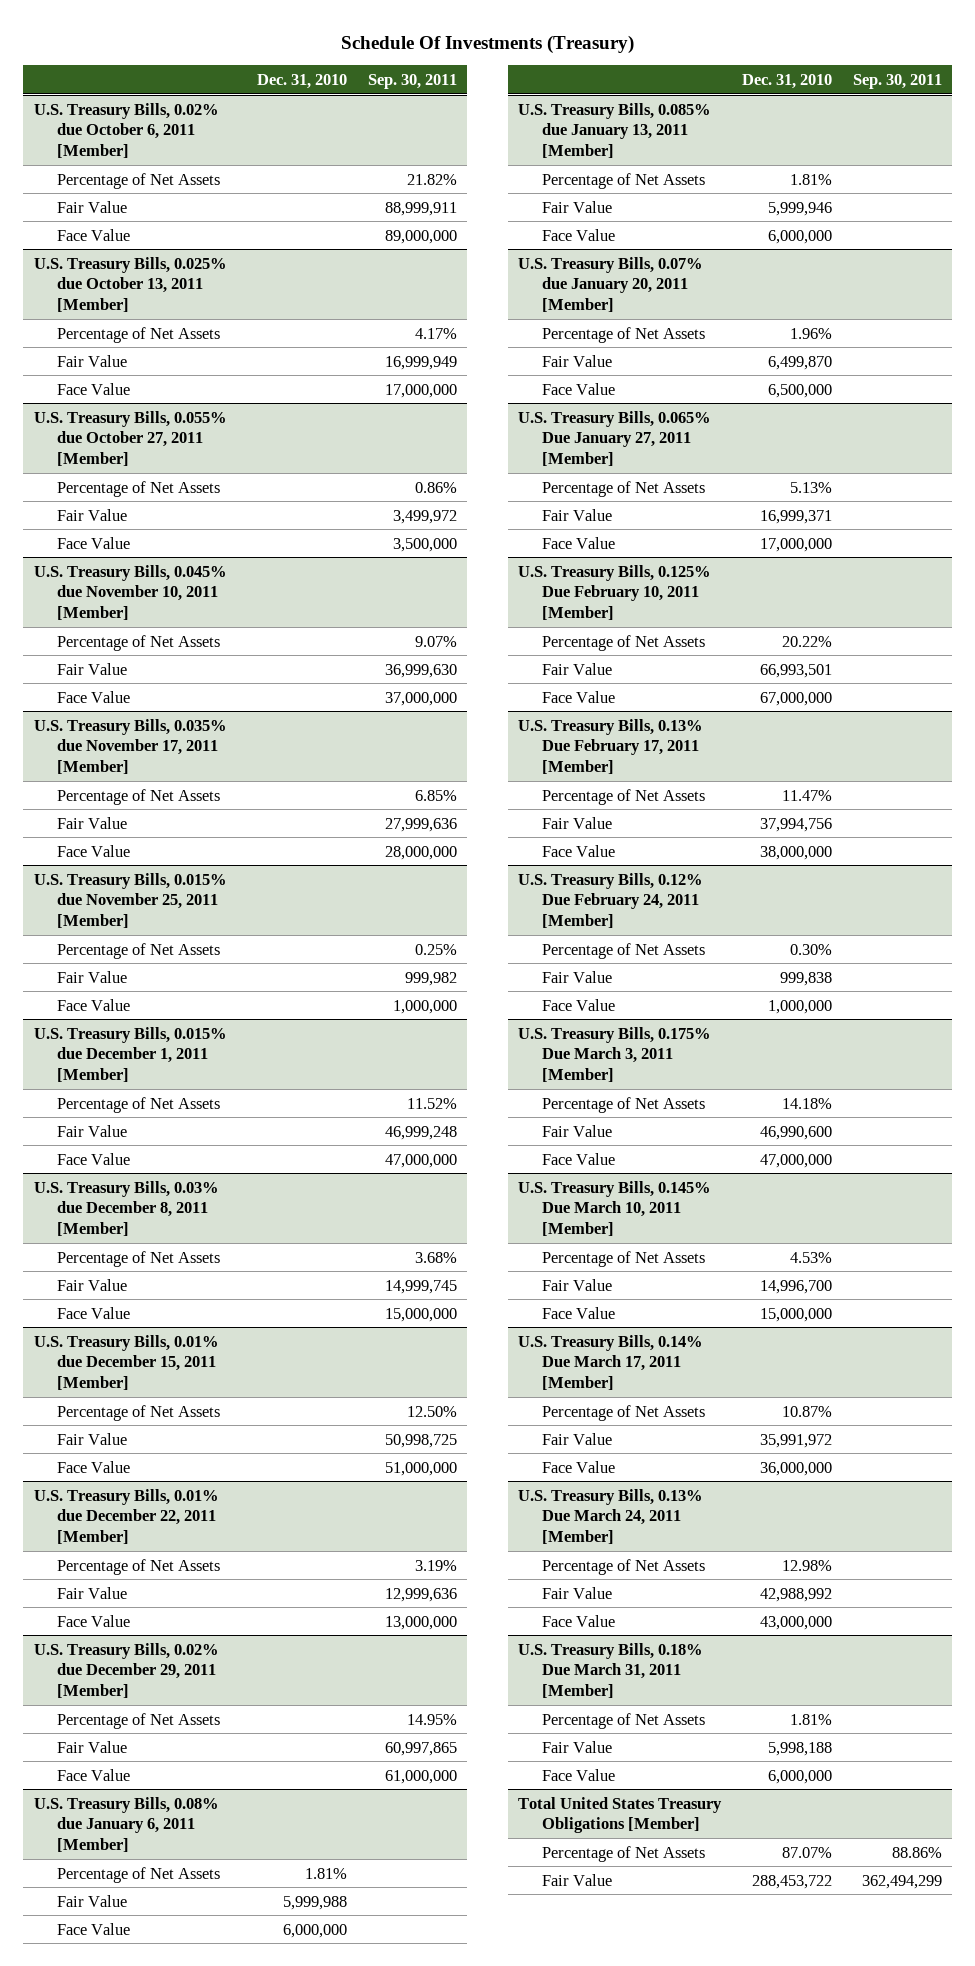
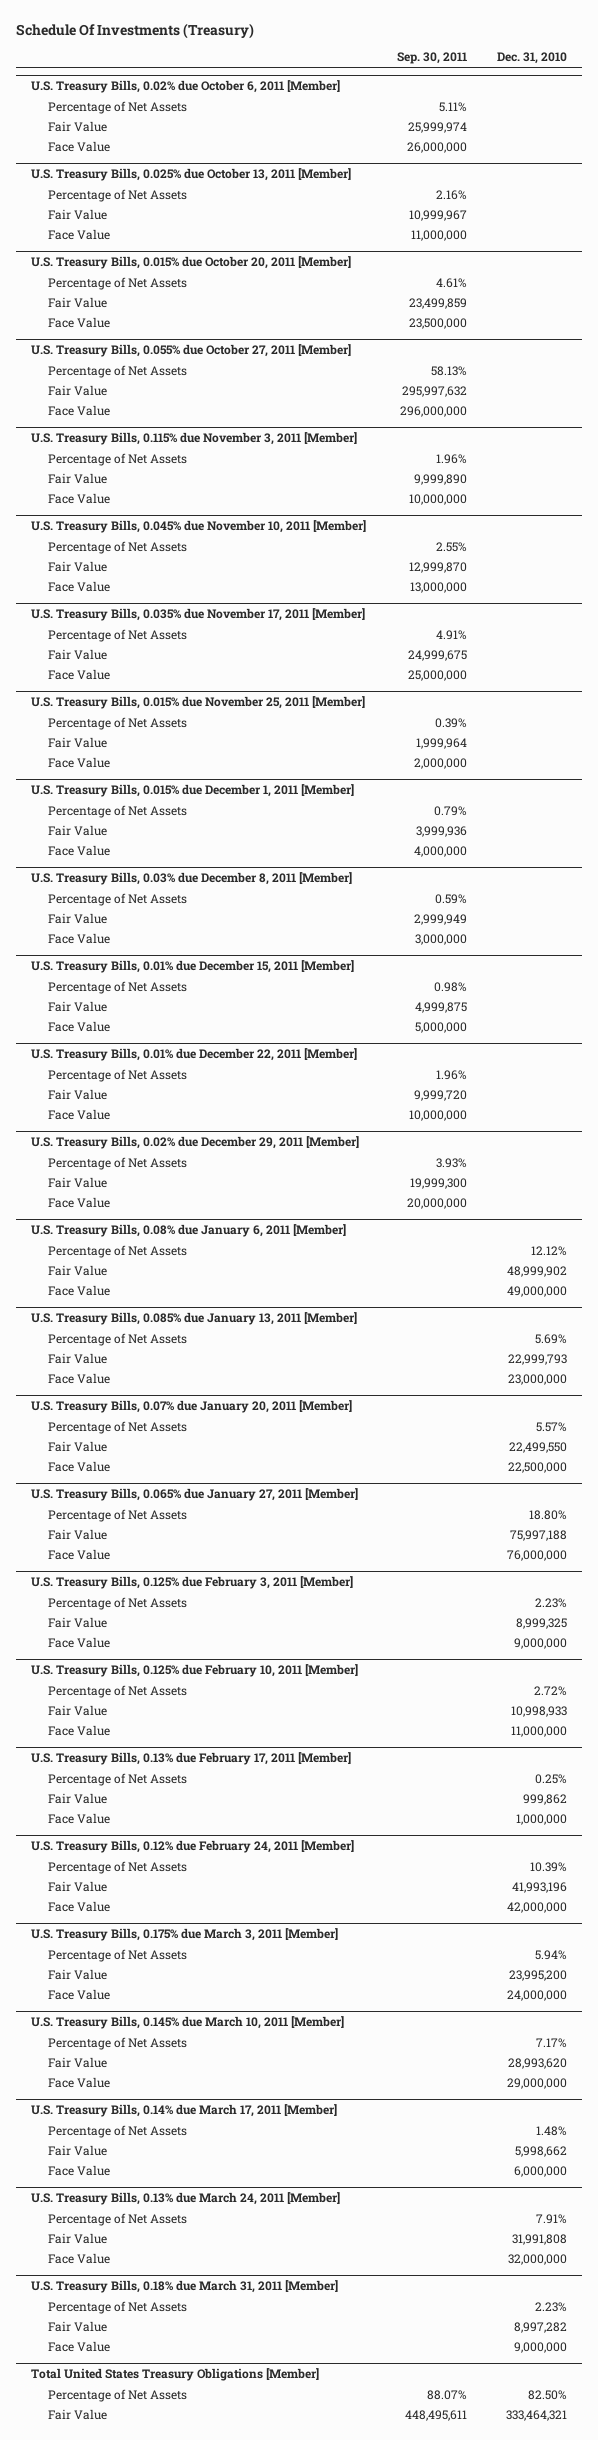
[406,173,457,185] 21.82% -> [438,101,467,112] 5.11%
[384,201,457,216] 88,999,911 -> [407,121,467,133] 25,999,974
[384,229,457,244] 89,000,000 -> [406,141,467,153] 26,000,000
[414,327,457,339] 4.17% -> [435,189,467,200] 2.16%
[384,355,457,370] 16,999,949 -> [408,209,467,221] 10,999,967
[384,383,457,398] 17,000,000 -> [410,229,467,241] 11,000,000
none -> [31,255,352,269] U.S. Treasury Bills, 0.015% due October 20, 2011 [Member]
none -> [47,276,187,290] Percentage of Net Assets
none -> [47,296,107,308] Fair Value
none -> [47,316,110,328] Face Value
[414,481,457,493] 0.86% -> [430,365,467,376] 58.13%
[392,509,457,524] 3,499,972 -> [401,385,467,397] 295,997,632
[392,537,457,552] 3,500,000 -> [399,405,467,417] 296,000,000
none -> [31,431,358,445] U.S. Treasury Bills, 0.115% due November 3, 2011 [Member]
none -> [47,452,187,466] Percentage of Net Assets
none -> [47,472,107,484] Fair Value
none -> [47,492,110,504] Face Value
[414,635,457,647] 9.07% -> [435,541,467,552] 2.55%
[384,663,457,678] 36,999,630 -> [408,561,467,573] 12,999,870
[384,691,457,706] 37,000,000 -> [409,581,467,593] 13,000,000
[414,789,457,801] 6.85% -> [435,629,467,640] 4.91%
[384,817,457,832] 27,999,636 -> [407,649,467,661] 24,999,675
[384,845,457,860] 28,000,000 -> [407,669,467,681] 25,000,000
[414,943,457,955] 0.25% -> [434,717,467,728] 0.39%
[404,971,457,986] 999,982 -> [415,737,467,749] 1,999,964
[392,999,457,1014] 1,000,000 -> [413,757,467,769] 2,000,000
[406,1097,457,1109] 11.52% -> [433,805,467,816] 0.79%
[384,1125,457,1140] 46,999,248 -> [415,825,467,837] 3,999,936
[384,1153,457,1168] 47,000,000 -> [413,845,467,857] 4,000,000
[414,1251,457,1263] 3.68% -> [434,893,467,904] 0.59%
[384,1279,457,1294] 14,999,745 -> [413,913,467,925] 2,999,949
[384,1307,457,1322] 15,000,000 -> [414,933,467,945] 3,000,000
[406,1405,457,1417] 12.50% -> [433,981,467,992] 0.98%
[384,1433,457,1448] 50,998,725 -> [414,1001,467,1013] 4,999,875
[384,1461,457,1476] 51,000,000 -> [414,1021,467,1033] 5,000,000
[414,1559,457,1571] 3.19% -> [435,1069,467,1080] 1.96%
[384,1587,457,1602] 12,999,636 -> [413,1089,467,1101] 9,999,720
[384,1615,457,1630] 13,000,000 -> [408,1109,467,1121] 10,000,000
[406,1713,457,1725] 14.95% -> [435,1157,467,1168] 3.93%
[384,1741,457,1756] 60,997,865 -> [409,1177,467,1189] 19,999,300
[384,1769,457,1784] 61,000,000 -> [406,1197,467,1209] 20,000,000
[305,1867,348,1879] 1.81% -> [531,1245,568,1256] 12.12%
[283,1895,348,1910] 5,999,988 -> [507,1265,568,1277] 48,999,902
[283,1923,348,1938] 6,000,000 -> [507,1285,568,1297] 49,000,000
[790,173,833,185] 1.81% -> [535,1333,568,1344] 5.69%
[768,201,833,216] 5,999,946 -> [508,1353,568,1365] 22,999,793
[768,229,833,244] 6,000,000 -> [508,1373,568,1385] 23,000,000
[790,327,833,339] 1.96% -> [536,1421,568,1432] 5.57%
[768,355,833,370] 6,499,870 -> [509,1441,568,1453] 22,499,550
[768,383,833,398] 6,500,000 -> [508,1461,568,1473] 22,500,000
[518,410,712,467] U.S. Treasury Bills, 0.065% Due January 27, 2011 [Member] -> [31,1487,359,1501] U.S. Treasury Bills, 0.065% due January 27, 2011 [Member]
[790,481,833,493] 5.13% -> [529,1509,568,1520] 18.80%
[760,509,833,524] 16,999,371 -> [510,1529,568,1541] 75,997,188
[760,537,833,552] 17,000,000 -> [507,1549,568,1561] 76,000,000
none -> [31,1575,354,1589] U.S. Treasury Bills, 0.125% due February 3, 2011 [Member]
none -> [47,1596,187,1610] Percentage of Net Assets
none -> [47,1616,107,1628] Fair Value
none -> [47,1636,110,1648] Face Value
[518,564,712,621] U.S. Treasury Bills, 0.125% Due February 10, 2011 [Member] -> [31,1663,359,1677] U.S. Treasury Bills, 0.125% due February 10, 2011 [Member]
[782,635,833,647] 20.22% -> [534,1685,568,1696] 2.72%
[760,663,833,678] 66,993,501 -> [511,1705,568,1717] 10,998,933
[760,691,833,706] 67,000,000 -> [511,1725,568,1737] 11,000,000
[518,718,704,775] U.S. Treasury Bills, 0.13% Due February 17, 2011 [Member] -> [31,1751,352,1765] U.S. Treasury Bills, 0.13% due February 17, 2011 [Member]
[782,789,833,801] 11.47% -> [535,1773,568,1784] 0.25%
[760,817,833,832] 37,994,756 -> [523,1793,568,1805] 999,862
[760,845,833,860] 38,000,000 -> [516,1813,568,1825] 1,000,000
[518,872,704,929] U.S. Treasury Bills, 0.12% Due February 24, 2011 [Member] -> [31,1839,355,1853] U.S. Treasury Bills, 0.12% due February 24, 2011 [Member]
[790,943,833,955] 0.30% -> [530,1861,568,1872] 10.39%
[780,971,833,986] 999,838 -> [512,1881,568,1893] 41,993,196
[768,999,833,1014] 1,000,000 -> [507,1901,568,1913] 42,000,000
[518,1026,712,1083] U.S. Treasury Bills, 0.175% Due March 3, 2011 [Member] -> [31,1927,339,1941] U.S. Treasury Bills, 0.175% due March 3, 2011 [Member]
[782,1097,833,1109] 14.18% -> [535,1949,568,1960] 5.94%
[760,1125,833,1140] 46,990,600 -> [509,1969,568,1981] 23,995,200
[760,1153,833,1168] 47,000,000 -> [507,1989,568,2001] 24,000,000
[518,1180,712,1237] U.S. Treasury Bills, 0.145% Due March 10, 2011 [Member] -> [31,2015,345,2029] U.S. Treasury Bills, 0.145% due March 10, 2011 [Member]
[790,1251,833,1263] 4.53% -> [536,2037,568,2048] 7.17%
[760,1279,833,1294] 14,996,700 -> [508,2057,568,2069] 28,993,620
[760,1307,833,1322] 15,000,000 -> [507,2077,568,2089] 29,000,000
[518,1334,704,1391] U.S. Treasury Bills, 0.14% Due March 17, 2011 [Member] -> [31,2103,338,2117] U.S. Treasury Bills, 0.14% due March 17, 2011 [Member]
[782,1405,833,1417] 10.87% -> [536,2125,568,2136] 1.48%
[760,1433,833,1448] 35,991,972 -> [515,2145,568,2157] 5,998,662
[760,1461,833,1476] 36,000,000 -> [514,2165,568,2177] 6,000,000
[518,1488,704,1545] U.S. Treasury Bills, 0.13% Due March 24, 2011 [Member] -> [31,2191,341,2205] U.S. Treasury Bills, 0.13% due March 24, 2011 [Member]
[782,1559,833,1571] 12.98% -> [536,2213,568,2224] 7.91%
[760,1587,833,1602] 42,988,992 -> [512,2233,568,2245] 31,991,808
[760,1615,833,1630] 43,000,000 -> [508,2253,568,2265] 32,000,000
[518,1642,704,1699] U.S. Treasury Bills, 0.18% Due March 31, 2011 [Member] -> [31,2279,339,2293] U.S. Treasury Bills, 0.18% due March 31, 2011 [Member]
[790,1713,833,1725] 1.81% -> [535,2301,568,2312] 2.23%
[768,1741,833,1756] 5,998,188 -> [514,2321,568,2333] 8,997,282
[768,1769,833,1784] 6,000,000 -> [514,2341,568,2353] 9,000,000
[782,1846,833,1858] 87.07% -> [528,2389,568,2400] 82.50%
[891,1846,942,1858] 88.86% -> [426,2389,467,2400] 88.07%
[752,1874,833,1889] 288,453,722 -> [506,2409,568,2421] 333,464,321
[861,1874,942,1889] 362,494,299 -> [404,2409,467,2421] 448,495,611

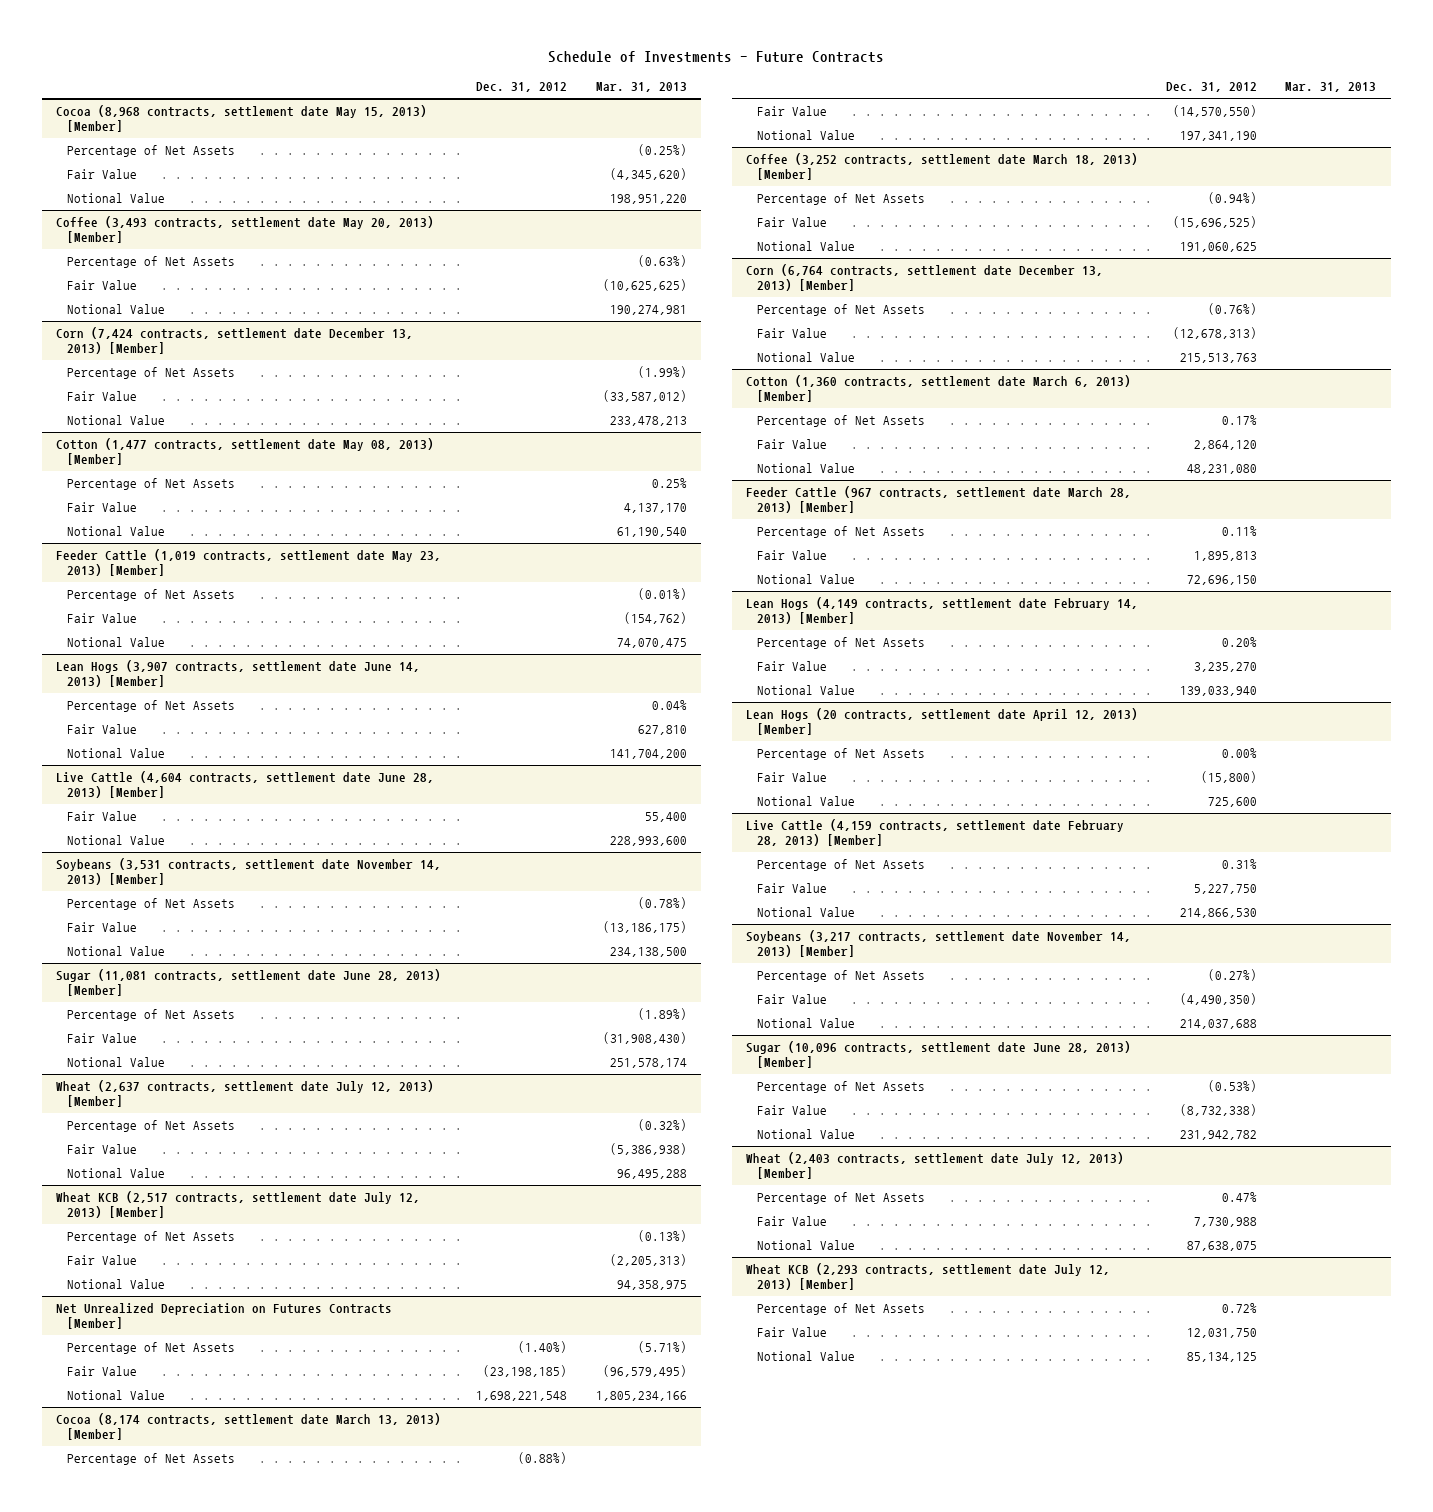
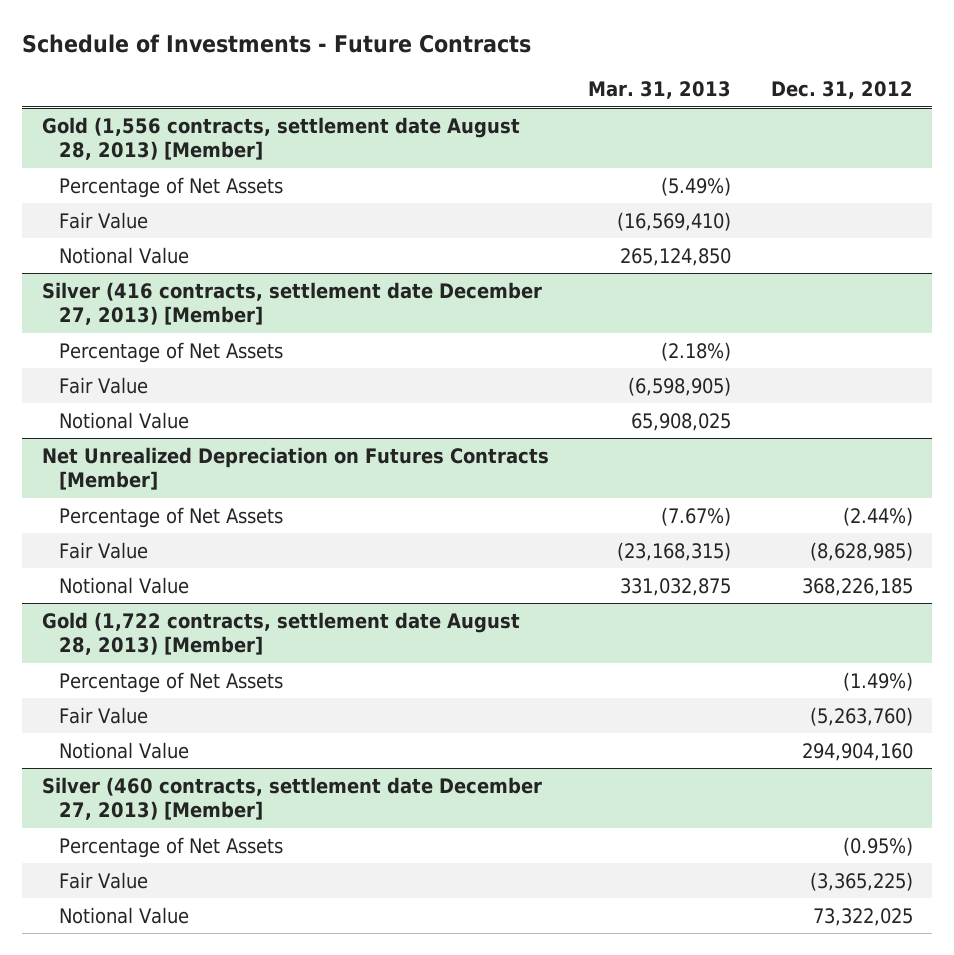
[56,105,428,133] Cocoa (8,968 contracts, settlement date May 15, 2013) [Member] -> none
[66,145,235,158] Percentage of Net Assets -> none
[66,169,137,180] Fair Value -> none
[66,193,165,204] Notional Value -> none
[56,216,435,244] Coffee (3,493 contracts, settlement date May 20, 2013) [Member] -> none
[66,256,235,269] Percentage of Net Assets -> none
[66,280,137,291] Fair Value -> none
[66,304,165,315] Notional Value -> none
[56,327,414,355] Corn (7,424 contracts, settlement date December 13, 2013) [Member] -> none
[66,367,235,380] Percentage of Net Assets -> none
[66,391,137,402] Fair Value -> none
[66,415,165,426] Notional Value -> none
[56,438,435,466] Cotton (1,477 contracts, settlement date May 08, 2013) [Member] -> none
[66,478,235,491] Percentage of Net Assets -> none
[66,502,137,513] Fair Value -> none
[66,526,165,537] Notional Value -> none
[56,549,442,577] Feeder Cattle (1,019 contracts, settlement date May 23, 2013) [Member] -> none
[66,589,235,602] Percentage of Net Assets -> none
[66,613,137,624] Fair Value -> none
[66,637,165,648] Notional Value -> none
[56,660,421,688] Lean Hogs (3,907 contracts, settlement date June 14, 2013) [Member] -> none
[66,700,235,713] Percentage of Net Assets -> none
[66,724,137,735] Fair Value -> none
[66,748,165,759] Notional Value -> none
[56,771,435,799] Live Cattle (4,604 contracts, settlement date June 28, 2013) [Member] -> none
[66,811,137,822] Fair Value -> none
[66,835,165,846] Notional Value -> none
[56,858,442,886] Soybeans (3,531 contracts, settlement date November 14, 2013) [Member] -> none
[66,898,235,911] Percentage of Net Assets -> none
[66,922,137,933] Fair Value -> none
[66,946,165,957] Notional Value -> none
[56,969,442,997] Sugar (11,081 contracts, settlement date June 28, 2013) [Member] -> none
[66,1009,235,1022] Percentage of Net Assets -> none
[66,1033,137,1044] Fair Value -> none
[66,1057,165,1068] Notional Value -> none
[56,1080,435,1108] Wheat (2,637 contracts, settlement date July 12, 2013) [Member] -> none
[66,1120,235,1133] Percentage of Net Assets -> none
[66,1144,137,1155] Fair Value -> none
[66,1168,165,1179] Notional Value -> none
[56,1191,421,1219] Wheat KCB (2,517 contracts, settlement date July 12, 2013) [Member] -> none
[66,1231,235,1244] Percentage of Net Assets -> none
[66,1255,137,1266] Fair Value -> none
[66,1279,165,1290] Notional Value -> none
none -> [41,116,520,161] Gold (1,556 contracts, settlement date August 28, 2013) [Member]
none -> [58,176,283,198] Percentage of Net Assets
none -> [58,211,148,229] Fair Value
none -> [58,246,189,264] Notional Value
none -> [41,281,542,326] Silver (416 contracts, settlement date December 27, 2013) [Member]
none -> [58,341,283,363] Percentage of Net Assets
none -> [58,376,148,394] Fair Value
none -> [58,411,189,429] Notional Value
[56,1413,442,1441] Cocoa (8,174 contracts, settlement date March 13, 2013) [Member] -> none
[66,1453,235,1466] Percentage of Net Assets -> none
[756,106,827,117] Fair Value -> none
[756,130,855,141] Notional Value -> none
[746,153,1139,181] Coffee (3,252 contracts, settlement date March 18, 2013) [Member] -> none
[756,193,925,206] Percentage of Net Assets -> none
[756,217,827,228] Fair Value -> none
[756,241,855,252] Notional Value -> none
[746,264,1104,292] Corn (6,764 contracts, settlement date December 13, 2013) [Member] -> none
[756,304,925,317] Percentage of Net Assets -> none
[756,328,827,339] Fair Value -> none
[756,352,855,363] Notional Value -> none
[746,375,1132,403] Cotton (1,360 contracts, settlement date March 6, 2013) [Member] -> none
[756,415,925,428] Percentage of Net Assets -> none
[756,439,827,450] Fair Value -> none
[756,463,855,474] Notional Value -> none
[746,486,1132,514] Feeder Cattle (967 contracts, settlement date March 28, 2013) [Member] -> none
[756,526,925,539] Percentage of Net Assets -> none
[756,550,827,561] Fair Value -> none
[756,574,855,585] Notional Value -> none
[746,597,1139,625] Lean Hogs (4,149 contracts, settlement date February 14, 2013) [Member] -> none
[756,637,925,650] Percentage of Net Assets -> none
[756,661,827,672] Fair Value -> none
[756,685,855,696] Notional Value -> none
[746,708,1139,736] Lean Hogs (20 contracts, settlement date April 12, 2013) [Member] -> none
[756,748,925,761] Percentage of Net Assets -> none
[756,772,827,783] Fair Value -> none
[756,796,855,807] Notional Value -> none
[746,819,1125,847] Live Cattle (4,159 contracts, settlement date February 28, 2013) [Member] -> none
[756,859,925,872] Percentage of Net Assets -> none
[756,883,827,894] Fair Value -> none
[756,907,855,918] Notional Value -> none
[746,930,1132,958] Soybeans (3,217 contracts, settlement date November 14, 2013) [Member] -> none
[756,970,925,983] Percentage of Net Assets -> none
[756,994,827,1005] Fair Value -> none
[756,1018,855,1029] Notional Value -> none
[746,1041,1132,1069] Sugar (10,096 contracts, settlement date June 28, 2013) [Member] -> none
[756,1081,925,1094] Percentage of Net Assets -> none
[756,1105,827,1116] Fair Value -> none
[756,1129,855,1140] Notional Value -> none
[746,1152,1125,1180] Wheat (2,403 contracts, settlement date July 12, 2013) [Member] -> none
[756,1192,925,1205] Percentage of Net Assets -> none
[756,1216,827,1227] Fair Value -> none
[756,1240,855,1251] Notional Value -> none
[746,1263,1111,1291] Wheat KCB (2,293 contracts, settlement date July 12, 2013) [Member] -> none
[756,1303,925,1316] Percentage of Net Assets -> none
[756,1327,827,1338] Fair Value -> none
[756,1351,855,1362] Notional Value -> none
[518,1341,568,1354] (1.40%) -> [842,506,913,526] (2.44%)
[637,1341,687,1354] (5.71%) -> [661,506,732,526] (7.67%)
[483,1365,568,1378] (23,198,185) -> [809,541,913,561] (8,628,985)
[602,1365,687,1378] (96,579,495) -> [617,541,732,561] (23,168,315)
[476,1391,568,1402] 1,698,221,548 -> [801,577,913,596] 368,226,185
[595,1391,687,1402] 1,805,234,166 -> [620,577,732,596] 331,032,875
none -> [41,611,520,656] Gold (1,722 contracts, settlement date August 28, 2013) [Member]
none -> [58,671,283,693] Percentage of Net Assets
none -> [58,706,148,724] Fair Value
none -> [58,741,189,759] Notional Value
none -> [41,776,542,821] Silver (460 contracts, settlement date December 27, 2013) [Member]
none -> [58,836,283,858] Percentage of Net Assets
none -> [58,871,148,889] Fair Value
none -> [58,906,189,924] Notional Value

